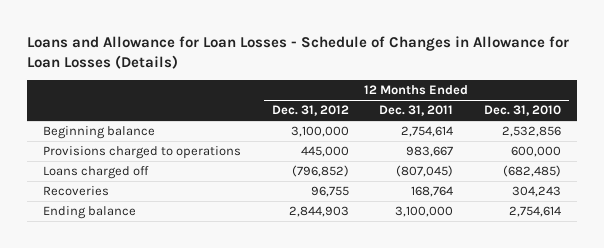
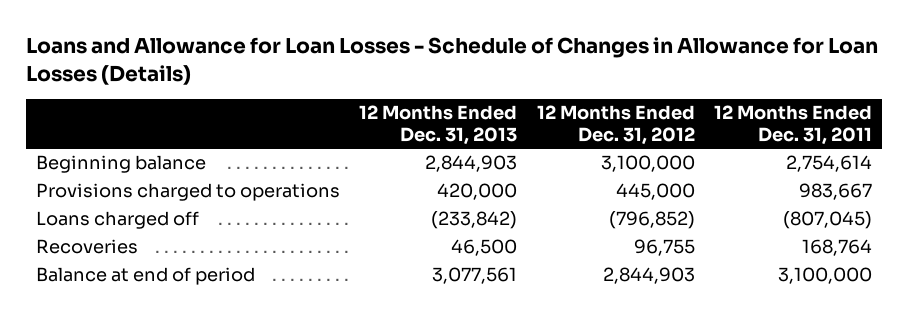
[484,105,562,117] Dec. 31, 2010 -> none
none -> [359,105,518,145] 12 Months Ended Dec. 31, 2013
[42,206,136,220] Ending balance -> [35,267,255,286] Balance at end of period

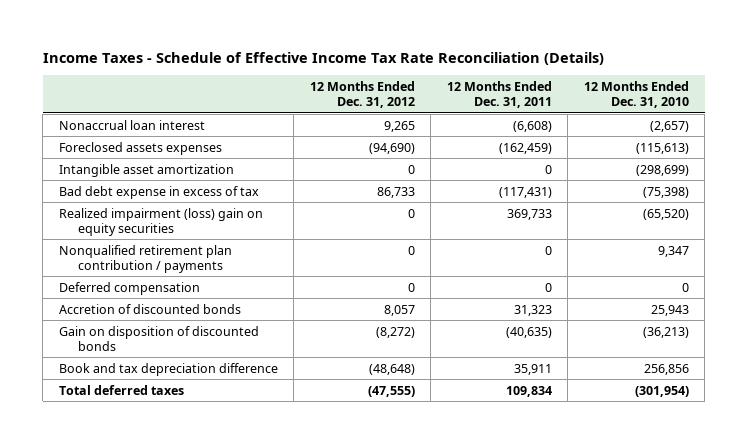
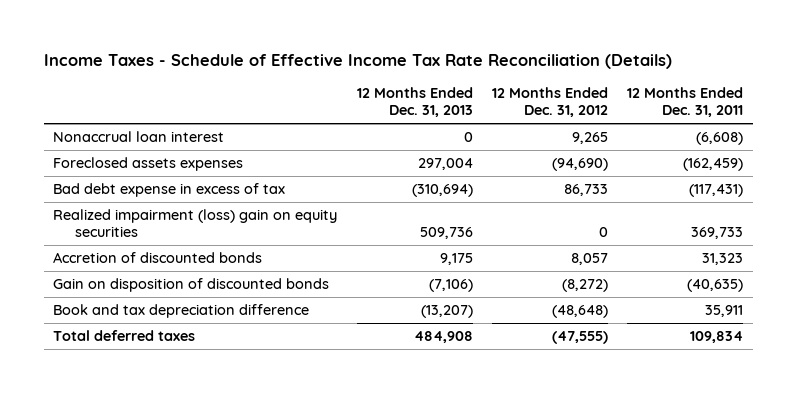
[583,81,689,109] 12 Months Ended Dec. 31, 2010 -> none
none -> [356,87,473,118] 12 Months Ended Dec. 31, 2013
[58,163,234,177] Intangible asset amortization -> none
[58,244,232,273] Nonqualified retirement plan contribution / payments -> none
[58,281,200,295] Deferred compensation -> none

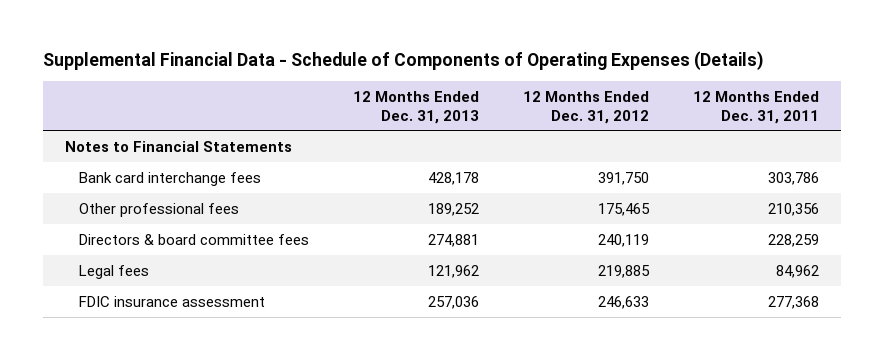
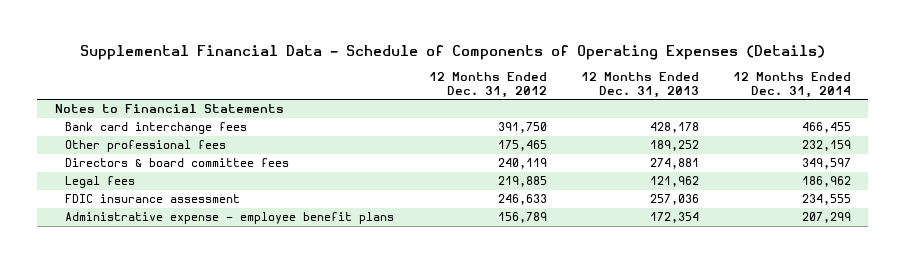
[692,90,819,124] 12 Months Ended Dec. 31, 2011 -> none
none -> [732,71,851,99] 12 Months Ended Dec. 31, 2014
none -> [65,212,395,225] Administrative expense - employee benefit plans

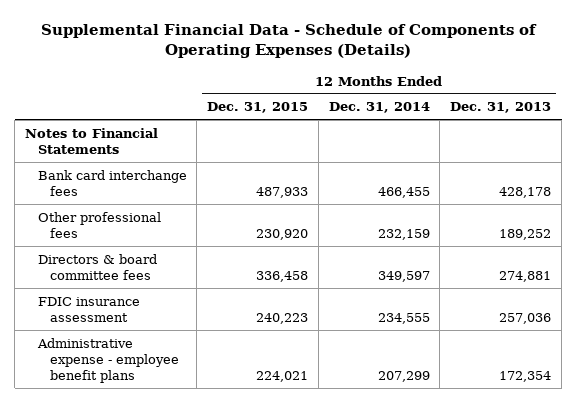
[428,71,547,99] 12 Months Ended Dec. 31, 2012 -> none
none -> [207,102,309,114] Dec. 31, 2015
[65,176,136,189] Legal fees -> none

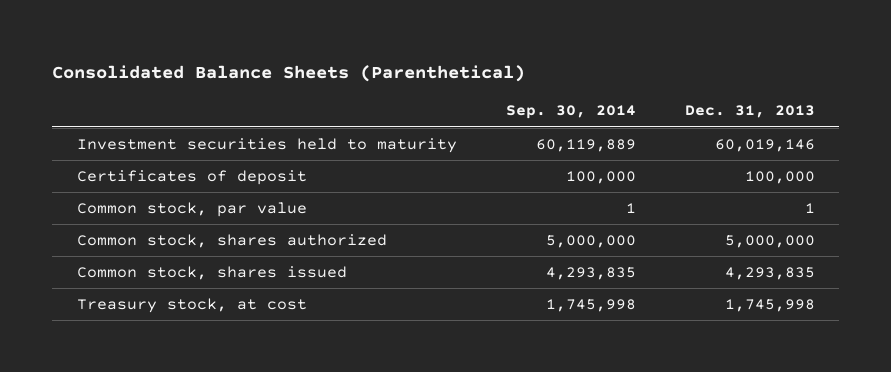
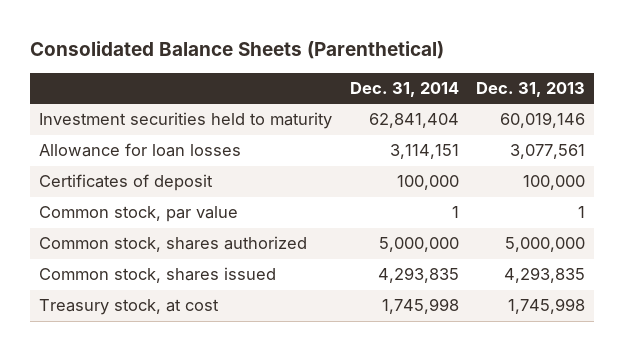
[505,105,636,120] Sep. 30, 2014 -> none
none -> [349,82,459,98] Dec. 31, 2014
none -> [39,143,242,158] Allowance for loan losses

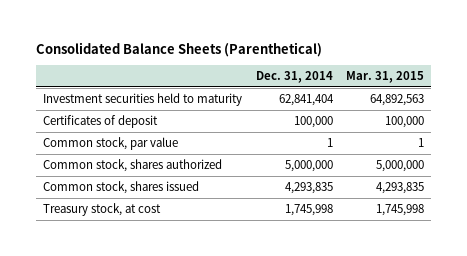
[476,82,586,98] Dec. 31, 2013 -> none
none -> [346,71,425,84] Mar. 31, 2015
[39,143,242,158] Allowance for loan losses -> none

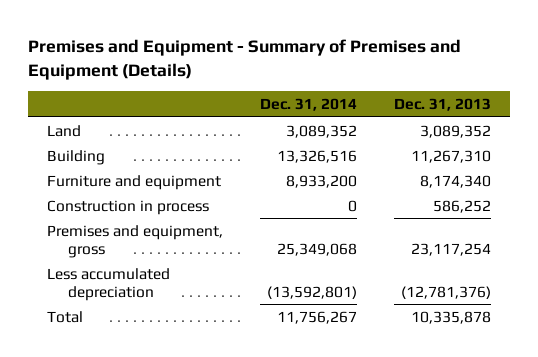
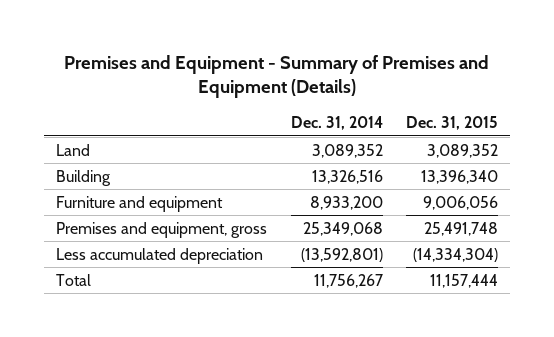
[394,97,492,111] Dec. 31, 2013 -> none
none -> [406,116,499,131] Dec. 31, 2015
[46,199,209,215] Construction in process -> none

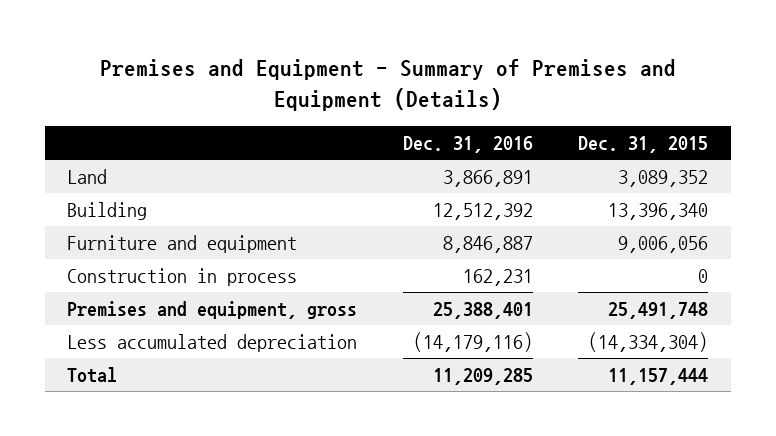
[290,116,383,131] Dec. 31, 2014 -> none
none -> [402,135,533,153] Dec. 31, 2016
none -> [67,267,298,286] Construction in process

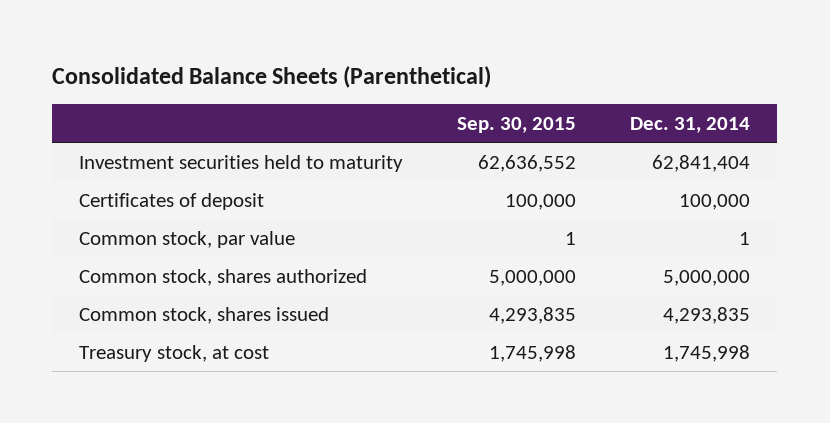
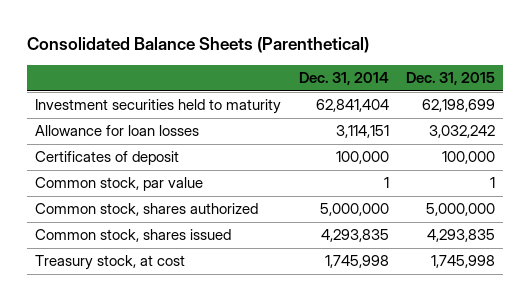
[457,116,577,133] Sep. 30, 2015 -> none
none -> [405,72,495,86] Dec. 31, 2015
none -> [35,125,200,137] Allowance for loan losses

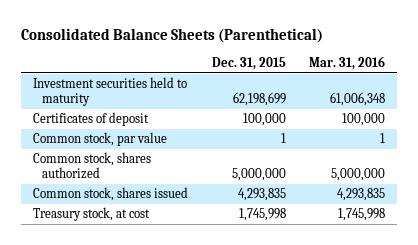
[298,72,389,86] Dec. 31, 2014 -> none
none -> [309,56,386,71] Mar. 31, 2016
[35,125,200,137] Allowance for loan losses -> none

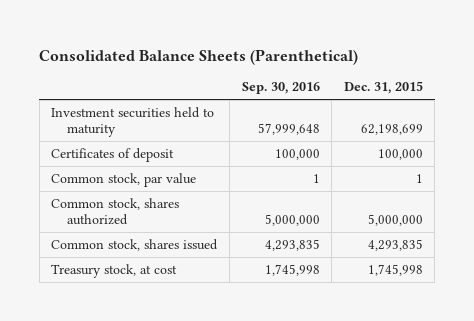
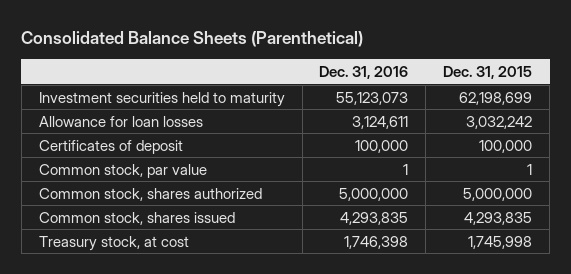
[241,82,320,95] Sep. 30, 2016 -> none
none -> [319,65,409,79] Dec. 31, 2016
none -> [38,115,203,127] Allowance for loan losses

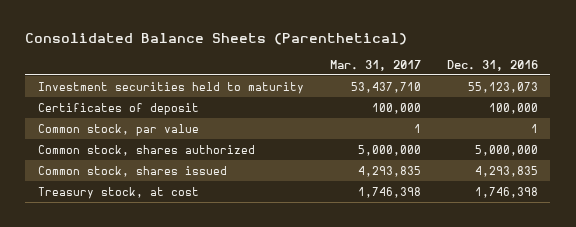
[443,65,533,79] Dec. 31, 2015 -> none
none -> [329,59,421,71] Mar. 31, 2017
[38,115,203,127] Allowance for loan losses -> none

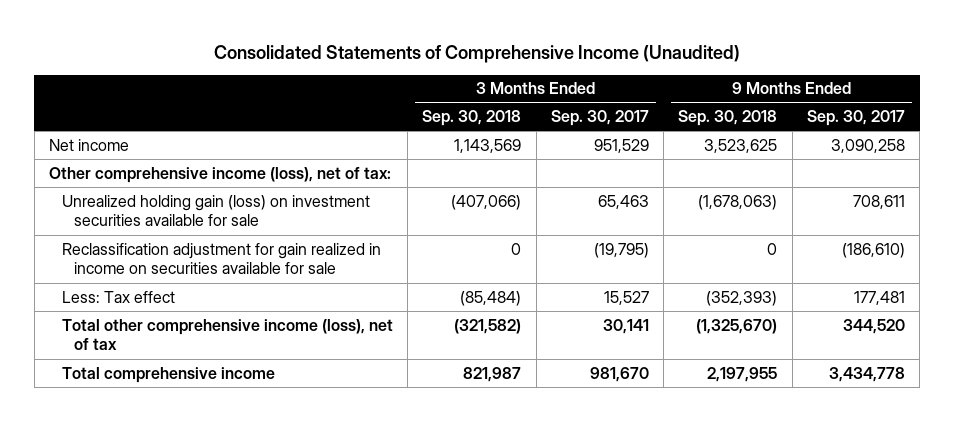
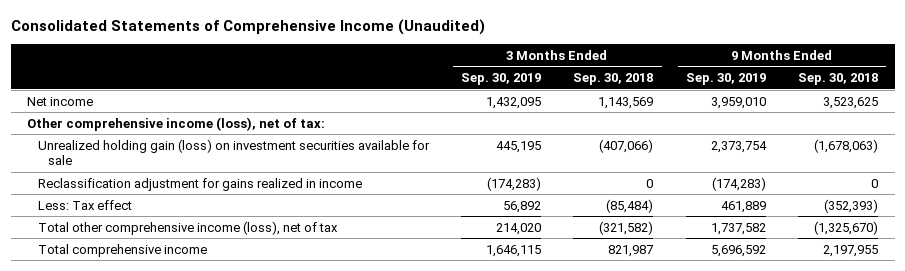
[550,109,649,126] Sep. 30, 2017 -> none
[806,109,905,126] Sep. 30, 2017 -> none
none -> [461,72,542,85] Sep. 30, 2019
none -> [685,72,766,85] Sep. 30, 2019
[61,242,381,275] Reclassification adjustment for gain realized in income on securities available for sale -> [37,177,362,191] Reclassification adjustment for gains realized in income

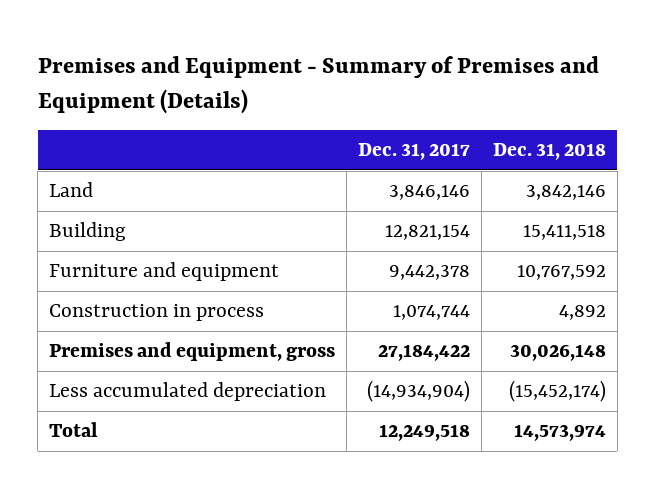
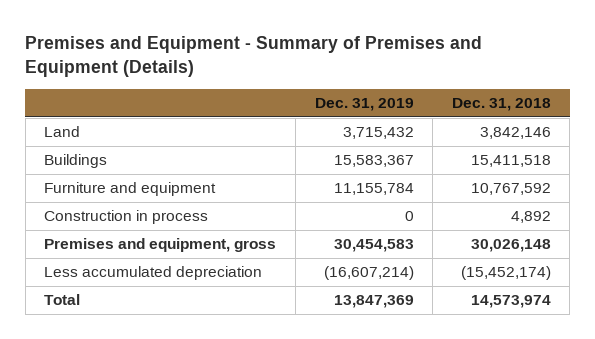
[357,143,470,161] Dec. 31, 2017 -> none
none -> [314,97,414,111] Dec. 31, 2019
[48,222,126,242] Building -> [44,154,108,169] Buildings

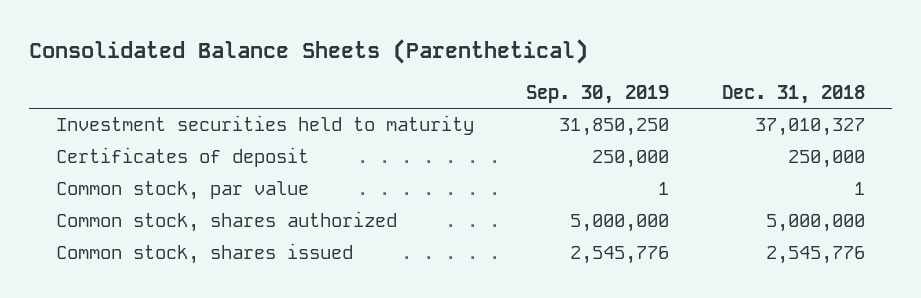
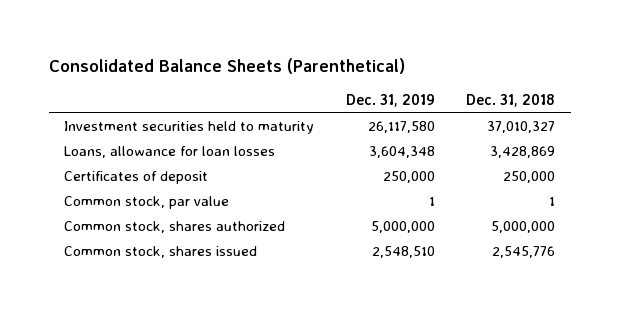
[526,85,670,105] Sep. 30, 2019 -> none
none -> [345,93,435,107] Dec. 31, 2019
none -> [64,145,276,158] Loans, allowance for loan losses

